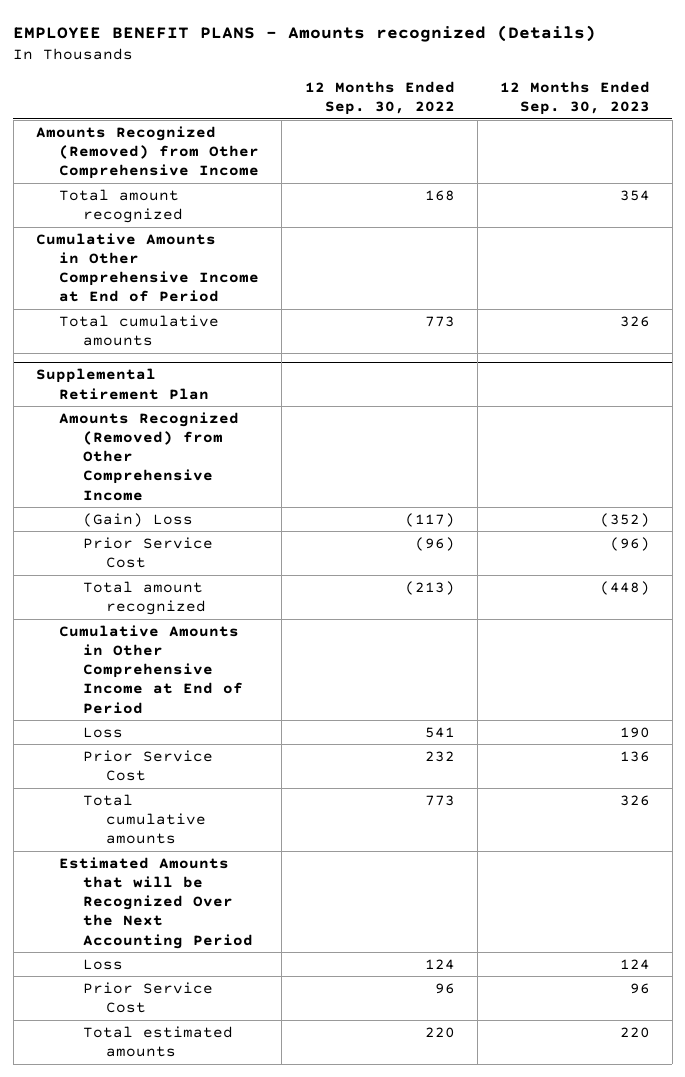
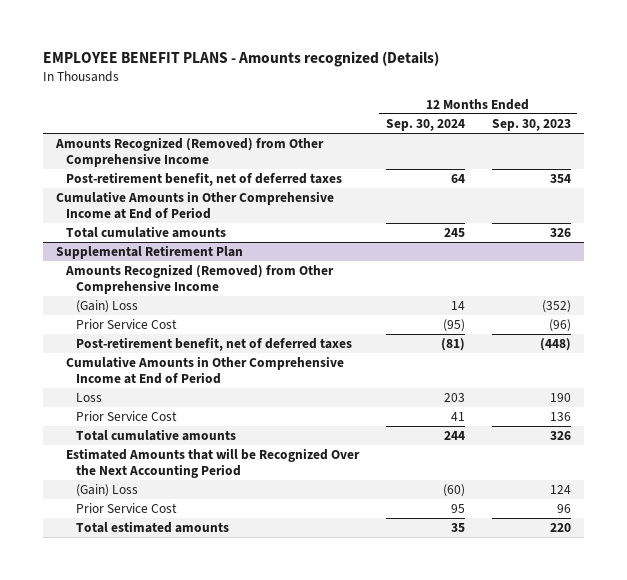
[304,80,455,116] 12 Months Ended Sep. 30, 2022 -> none
none -> [386,118,466,131] Sep. 30, 2024
[59,188,183,224] Total amount recognized -> [66,172,343,187] Post-retirement benefit, net of deferred taxes
[82,580,207,616] Total amount recognized -> [76,337,353,352] Post-retirement benefit, net of deferred taxes
[82,958,123,970] Loss -> [76,484,139,498] (Gain) Loss

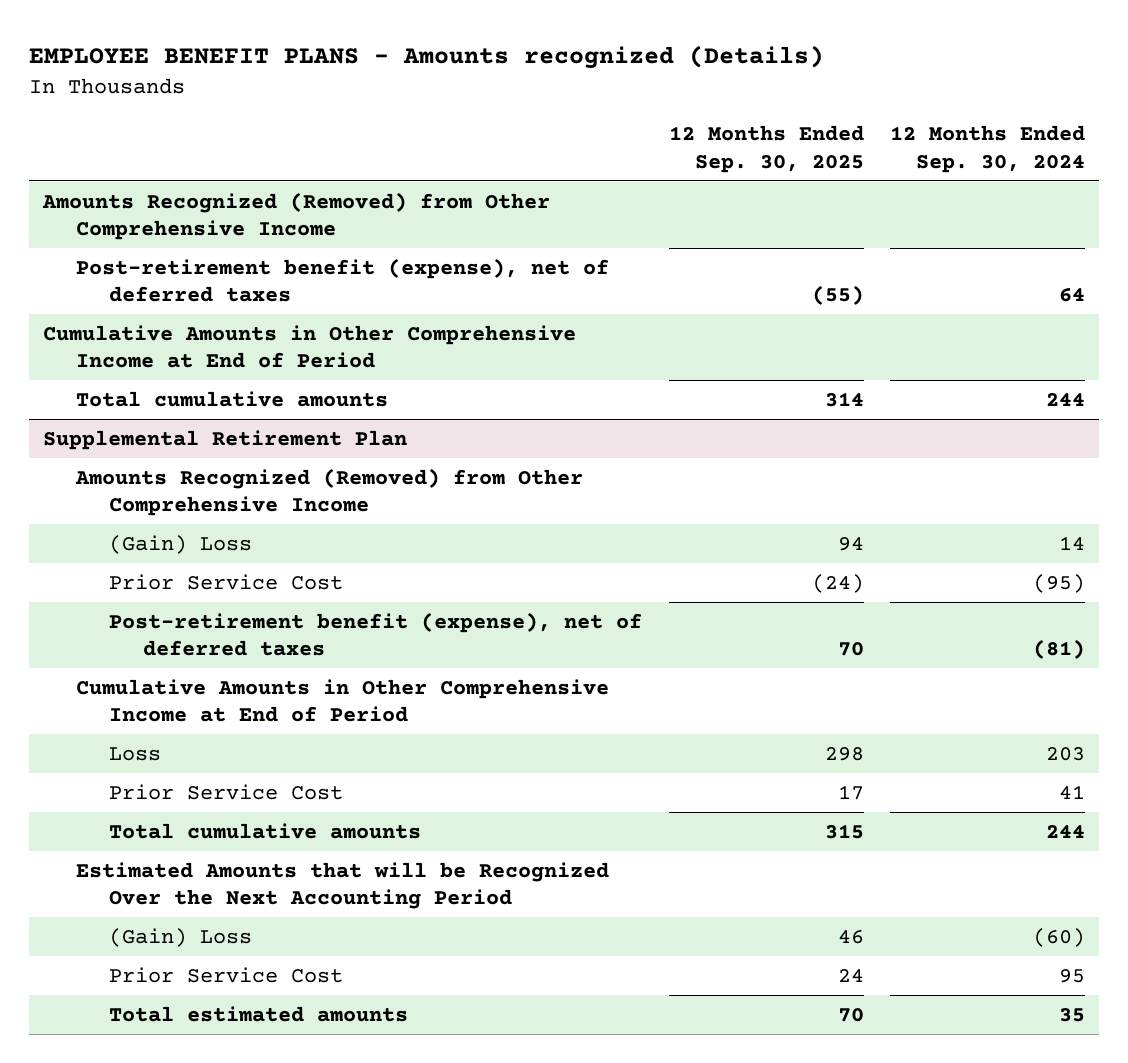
[491,118,571,131] Sep. 30, 2023 -> none
none -> [668,125,864,173] 12 Months Ended Sep. 30, 2025
[66,172,343,187] Post-retirement benefit, net of deferred taxes -> [75,257,609,302] Post-retirement benefit (expense), net of deferred taxes
[444,228,466,238] 245 -> [1046,392,1086,406] 244
[76,337,353,352] Post-retirement benefit, net of deferred taxes -> [109,611,643,656] Post-retirement benefit (expense), net of deferred taxes

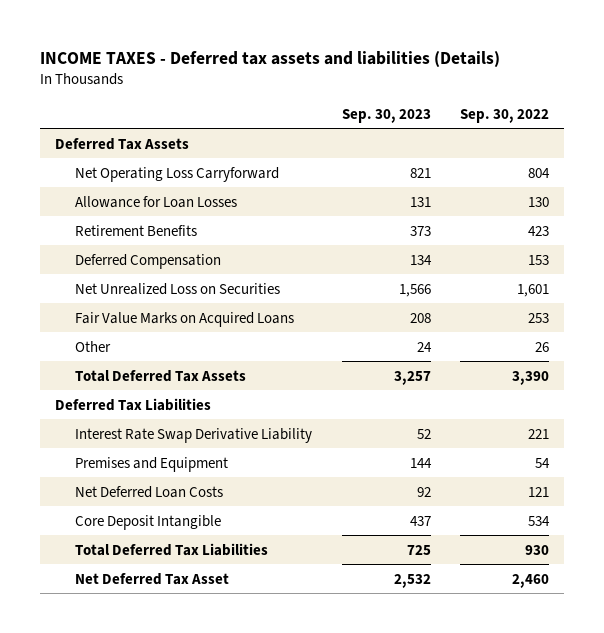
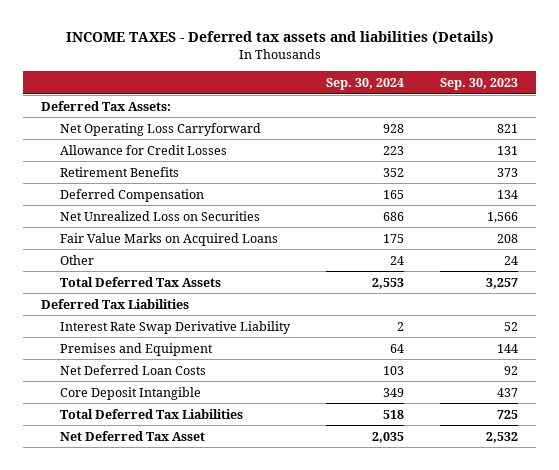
[460,108,550,123] Sep. 30, 2022 -> none
none -> [325,77,404,90] Sep. 30, 2024
[55,137,190,150] Deferred Tax Assets -> [41,100,172,111] Deferred Tax Assets:
[75,195,238,208] Allowance for Loan Losses -> [59,144,227,155] Allowance for Credit Losses

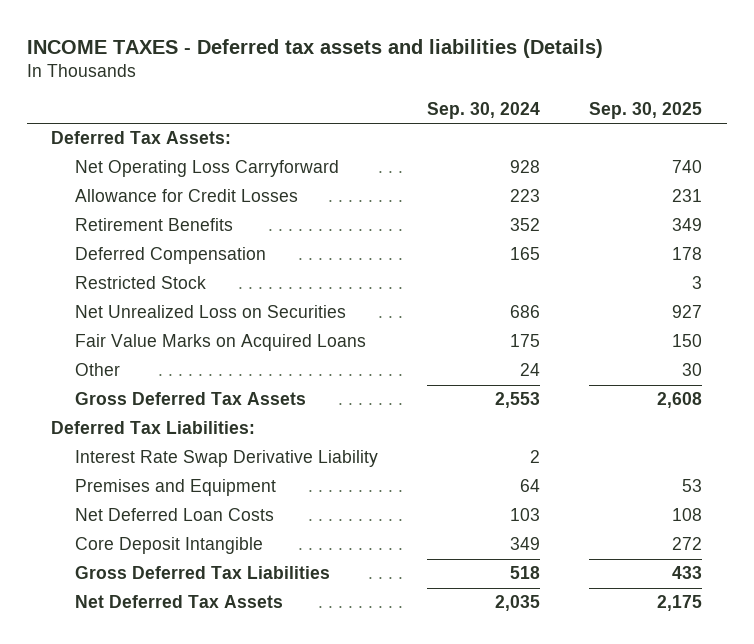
[439,77,518,90] Sep. 30, 2023 -> none
none -> [589,102,703,120] Sep. 30, 2025
none -> [75,276,207,290] Restricted Stock
[59,276,221,287] Total Deferred Tax Assets -> [75,392,307,406] Gross Deferred Tax Assets
[41,298,190,309] Deferred Tax Liabilities -> [51,421,256,435] Deferred Tax Liabilities:
[59,408,243,419] Total Deferred Tax Liabilities -> [75,566,331,580] Gross Deferred Tax Liabilities
[59,430,205,441] Net Deferred Tax Asset -> [75,595,284,609] Net Deferred Tax Assets

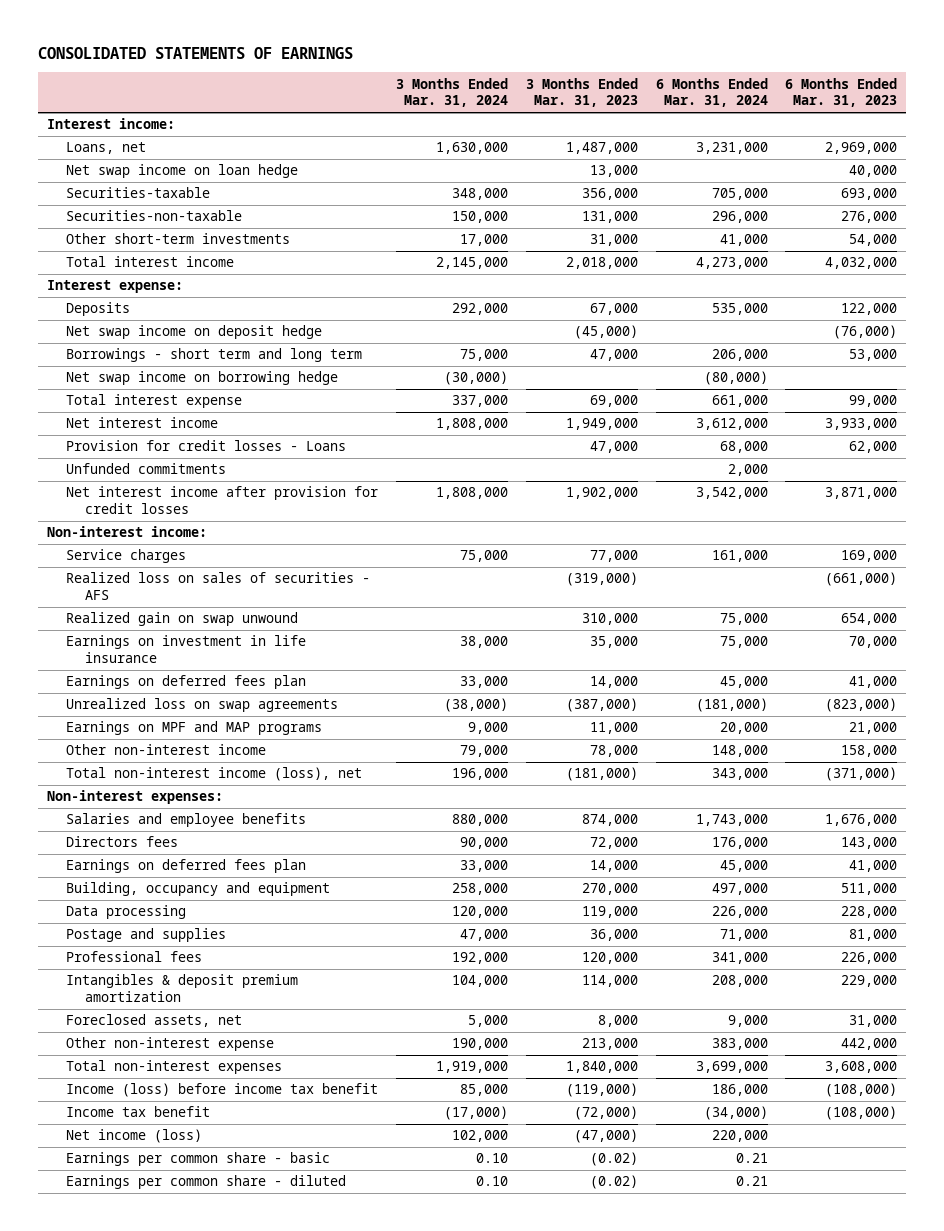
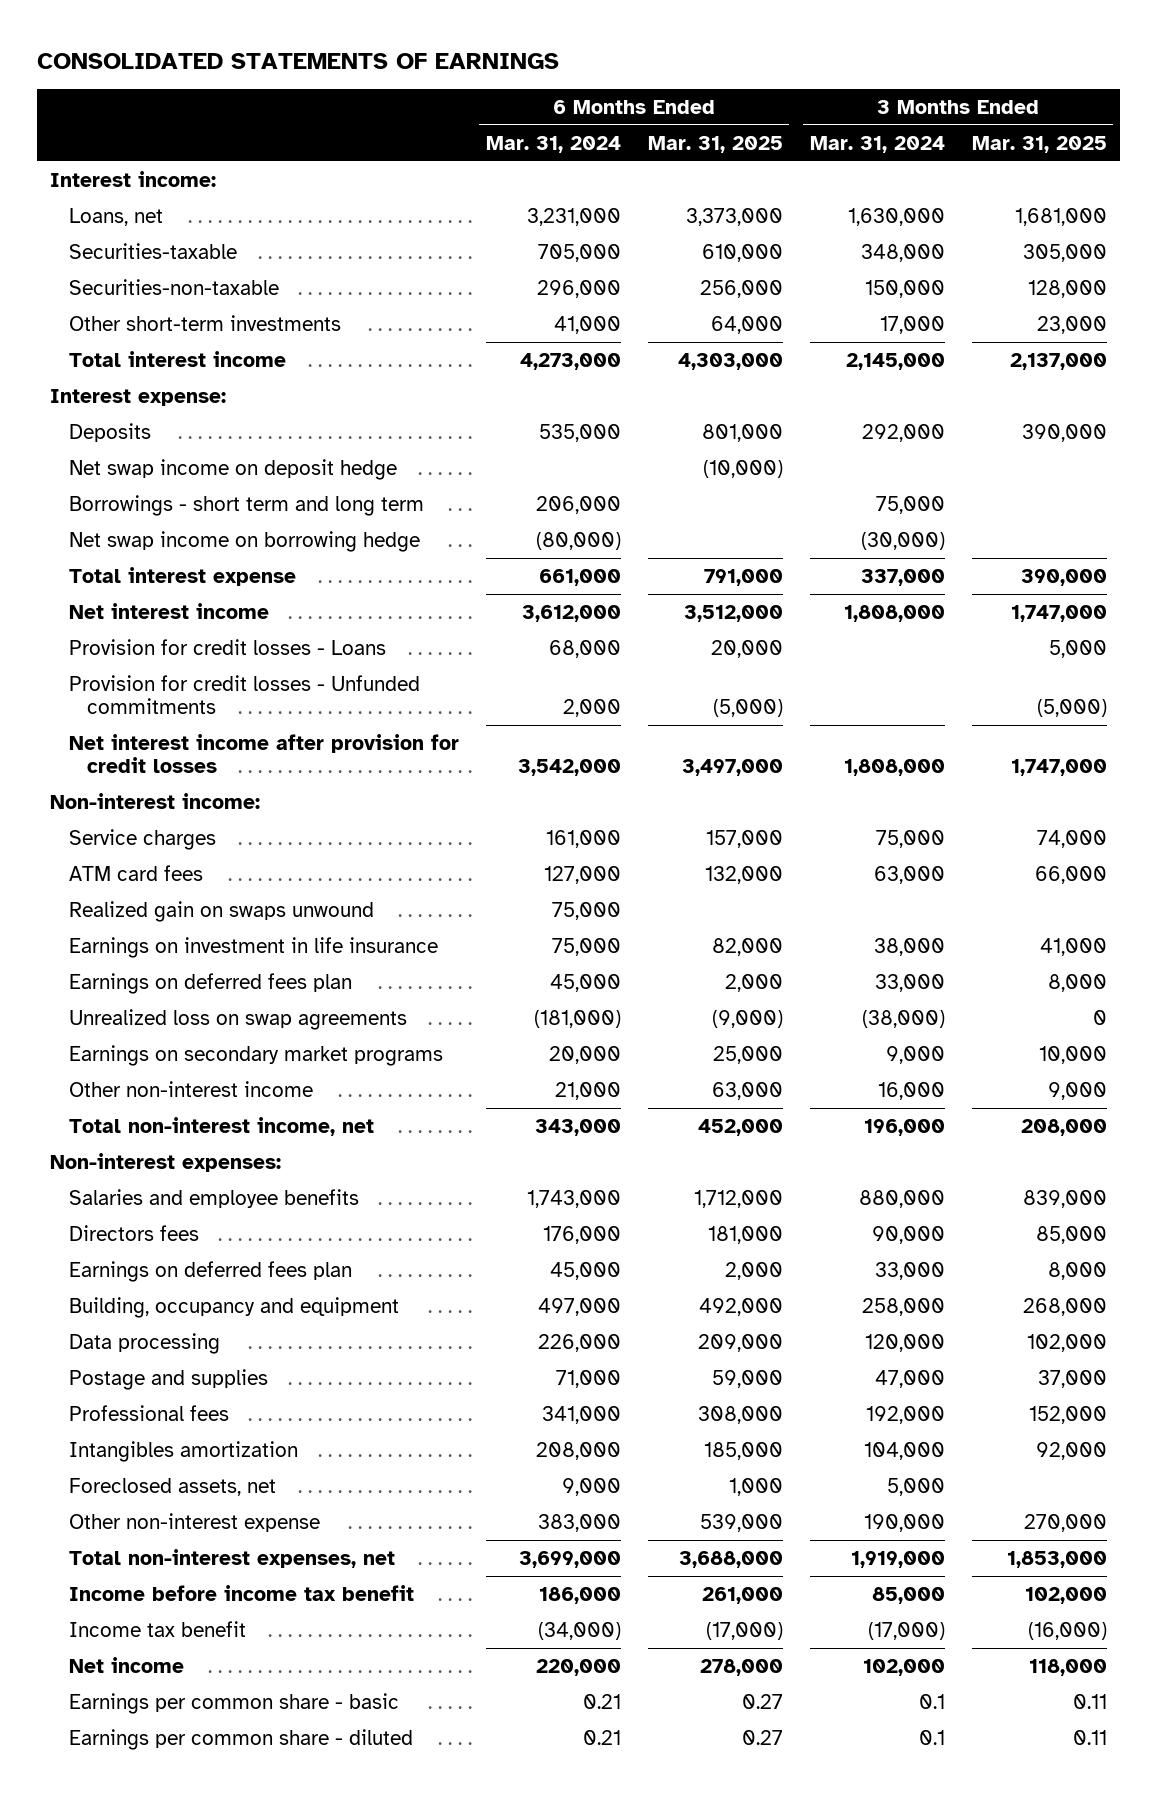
[525,77,638,108] 3 Months Ended Mar. 31, 2023 -> none
[785,77,898,108] 6 Months Ended Mar. 31, 2023 -> none
none -> [647,135,783,153] Mar. 31, 2025
none -> [971,135,1107,153] Mar. 31, 2025
[65,164,298,179] Net swap income on loan hedge -> none
[65,463,226,475] Unfunded commitments -> [68,674,420,715] Provision for credit losses - Unfunded commitments
[65,572,370,601] Realized loss on sales of securities - AFS -> none
none -> [68,864,203,881] ATM card fees
[65,612,298,627] Realized gain on swap unwound -> [68,900,374,922] Realized gain on swaps unwound
[65,721,322,736] Earnings on MPF and MAP programs -> none
none -> [68,1044,443,1066] Earnings on secondary market programs
[459,745,508,758] 79,000 -> [877,1081,945,1100] 16,000
[711,745,768,758] 148,000 -> [554,1081,621,1100] 21,000
[65,767,362,782] Total non-interest income (loss), net -> [68,1116,374,1136] Total non-interest income, net
[65,974,298,1003] Intangibles & deposit premium amortization -> [68,1440,298,1462] Intangibles amortization
[65,1060,282,1075] Total non-interest expenses -> [68,1548,395,1568] Total non-interest expenses, net
[65,1083,378,1098] Income (loss) before income tax benefit -> [68,1584,414,1601] Income before income tax benefit
[65,1129,202,1144] Net income (loss) -> [68,1656,184,1673] Net income
[475,1153,508,1164] 0.10 -> [918,1693,945,1709] 0.1
[475,1176,508,1187] 0.10 -> [918,1729,945,1745] 0.1

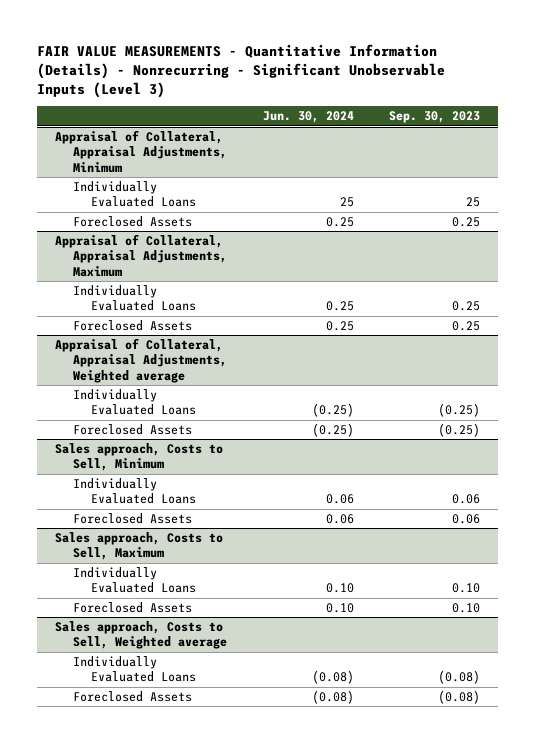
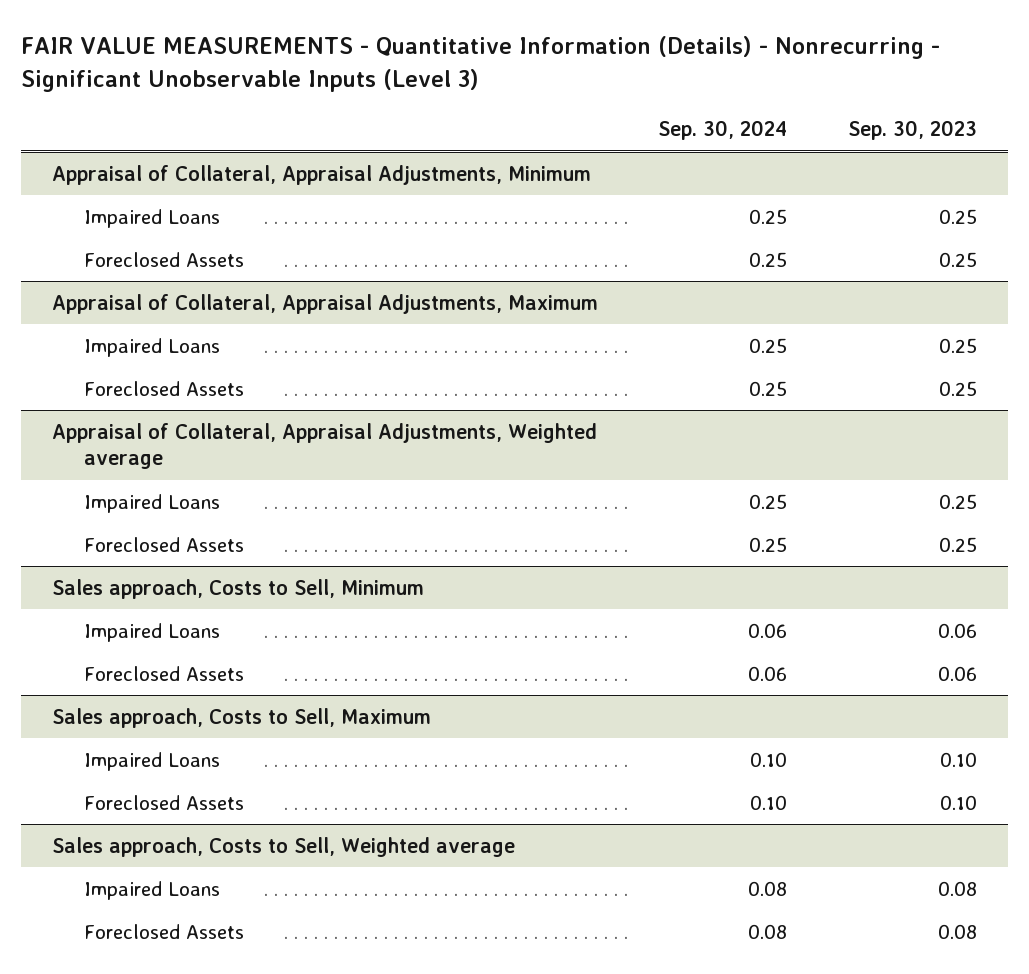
[262,111,354,124] Jun. 30, 2024 -> none
none -> [658,120,788,141] Sep. 30, 2024
[72,181,197,208] Individually Evaluated Loans -> [83,208,220,228] Impaired Loans
[466,197,481,208] 25 -> [939,208,978,224] 0.25
[72,285,197,312] Individually Evaluated Loans -> [83,337,220,357] Impaired Loans
[72,389,197,416] Individually Evaluated Loans -> [83,493,220,513] Impaired Loans
[438,403,481,418] (0.25) -> [939,493,978,509] 0.25
[438,423,481,438] (0.25) -> [939,536,978,552] 0.25
[72,478,197,505] Individually Evaluated Loans -> [83,622,220,642] Impaired Loans
[72,567,197,594] Individually Evaluated Loans -> [83,751,220,771] Impaired Loans
[72,656,197,683] Individually Evaluated Loans -> [83,880,220,900] Impaired Loans
[438,670,481,685] (0.08) -> [938,880,978,896] 0.08
[438,690,481,705] (0.08) -> [938,923,978,939] 0.08

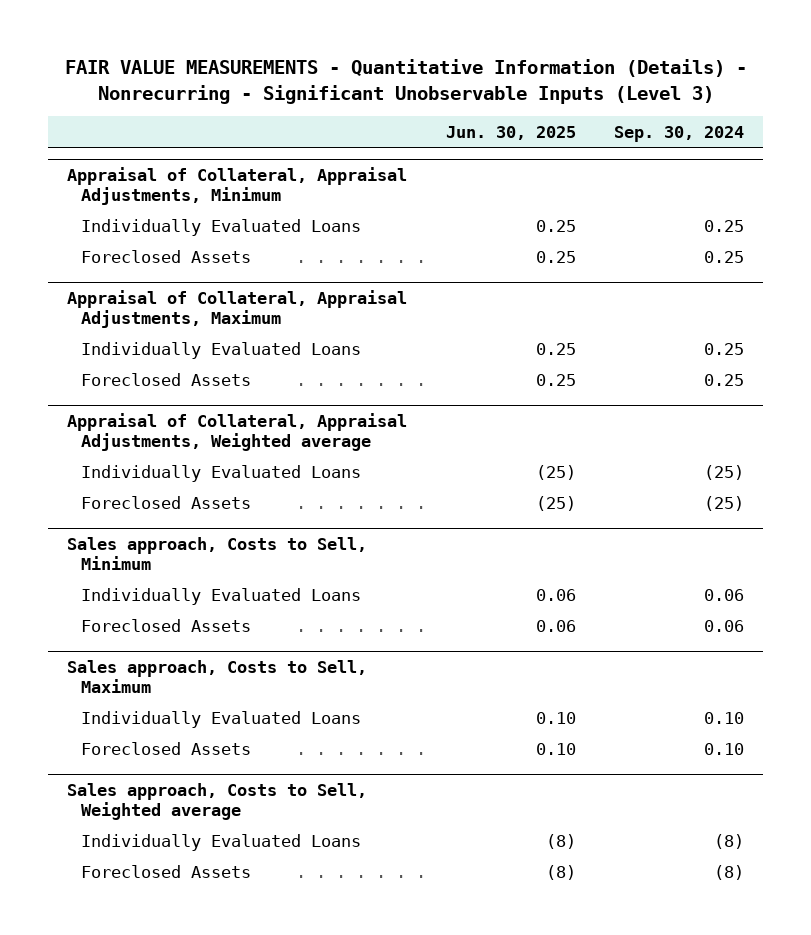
[848,120,978,141] Sep. 30, 2023 -> none
none -> [445,126,576,141] Jun. 30, 2025
[83,208,220,228] Impaired Loans -> [81,218,362,236] Individually Evaluated Loans
[83,337,220,357] Impaired Loans -> [81,341,362,359] Individually Evaluated Loans
[83,493,220,513] Impaired Loans -> [81,464,362,482] Individually Evaluated Loans
[749,493,788,509] 0.25 -> [703,464,744,480] (25)
[749,536,788,552] 0.25 -> [703,495,744,511] (25)
[83,622,220,642] Impaired Loans -> [81,587,362,605] Individually Evaluated Loans
[83,751,220,771] Impaired Loans -> [81,710,362,728] Individually Evaluated Loans
[83,880,220,900] Impaired Loans -> [81,833,362,851] Individually Evaluated Loans
[748,880,788,896] 0.08 -> [713,833,744,849] (8)
[748,923,788,939] 0.08 -> [713,864,744,880] (8)

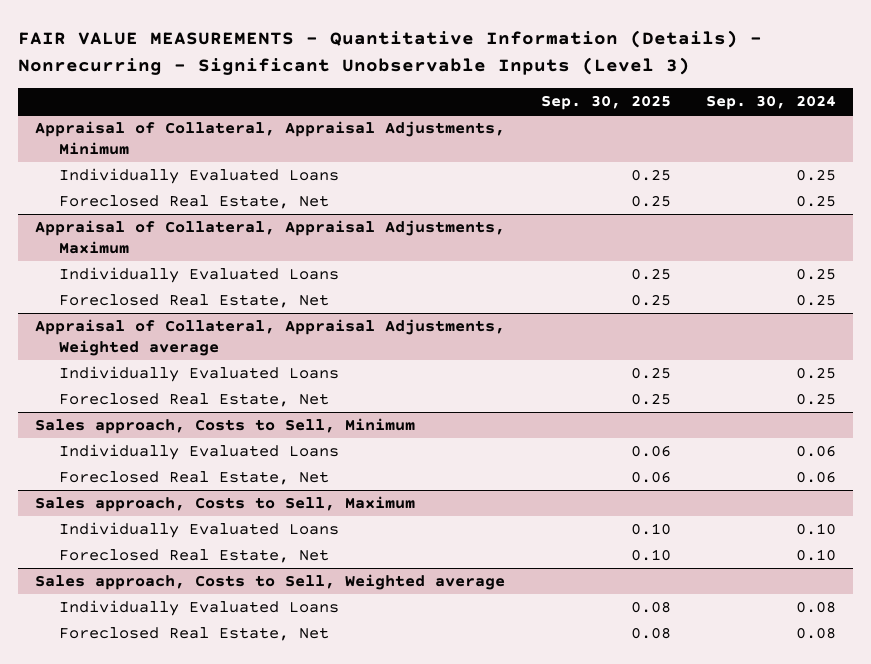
[445,126,576,141] Jun. 30, 2025 -> none
none -> [540,95,671,111] Sep. 30, 2025
[81,249,252,263] Foreclosed Assets -> [59,195,330,210] Foreclosed Real Estate, Net
[81,372,252,386] Foreclosed Assets -> [59,294,330,309] Foreclosed Real Estate, Net
[703,464,744,480] (25) -> [795,367,836,380] 0.25
[81,495,252,509] Foreclosed Assets -> [59,393,330,408] Foreclosed Real Estate, Net
[703,495,744,511] (25) -> [795,393,836,406] 0.25
[81,618,252,632] Foreclosed Assets -> [59,471,330,486] Foreclosed Real Estate, Net
[81,741,252,755] Foreclosed Assets -> [59,549,330,564] Foreclosed Real Estate, Net
[713,833,744,849] (8) -> [795,601,836,614] 0.08
[81,864,252,878] Foreclosed Assets -> [59,627,330,642] Foreclosed Real Estate, Net
[713,864,744,880] (8) -> [795,627,836,640] 0.08

